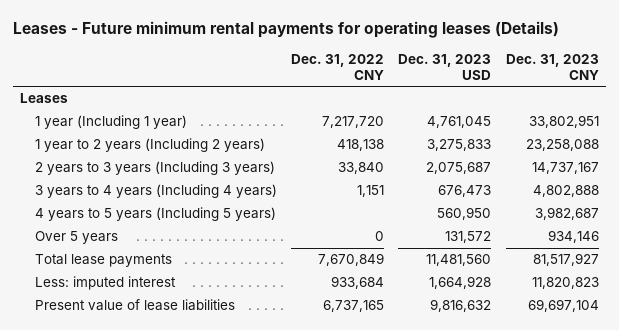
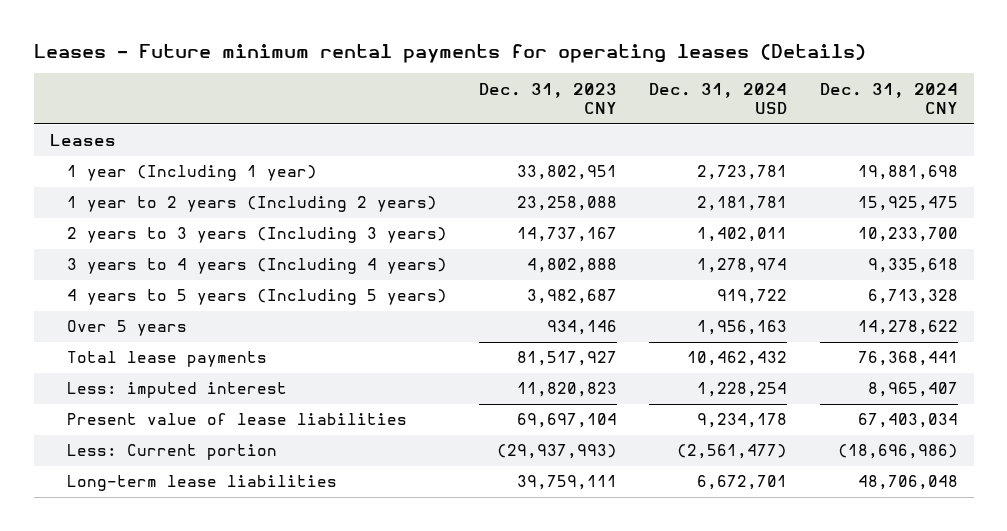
[291,53,385,80] Dec. 31, 2022 CNY -> none
[398,53,492,80] Dec. 31, 2023 USD -> none
none -> [649,82,788,115] Dec. 31, 2024 USD
none -> [819,82,958,115] Dec. 31, 2024 CNY
none -> [67,444,278,461] Less: Current portion
none -> [67,475,338,492] Long-term lease liabilities

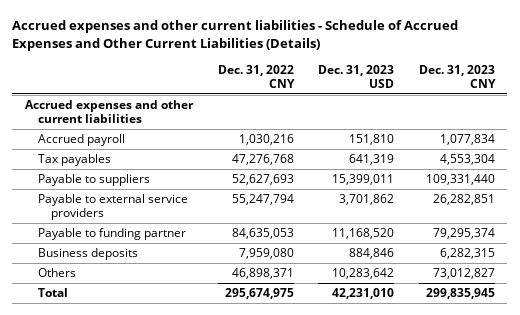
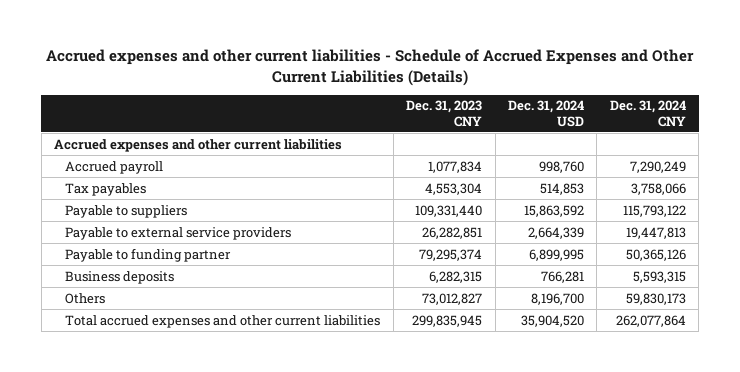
[217,64,295,88] Dec. 31, 2022 CNY -> none
[318,64,395,88] Dec. 31, 2023 USD -> none
none -> [507,100,584,127] Dec. 31, 2024 USD
none -> [609,100,686,127] Dec. 31, 2024 CNY
[37,287,68,297] Total -> [65,314,381,328] Total accrued expenses and other current liabilities

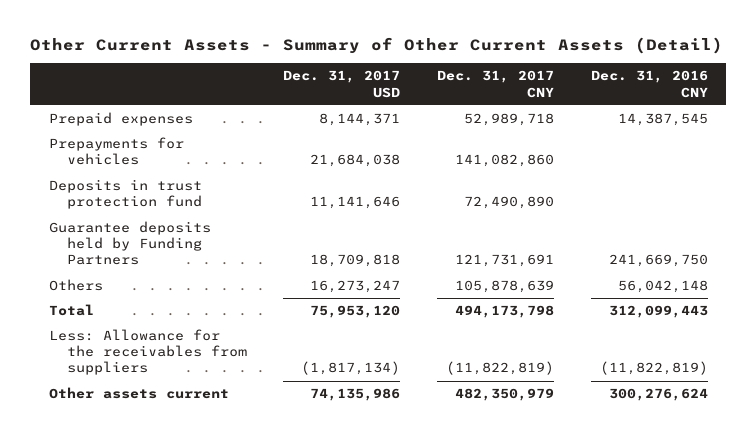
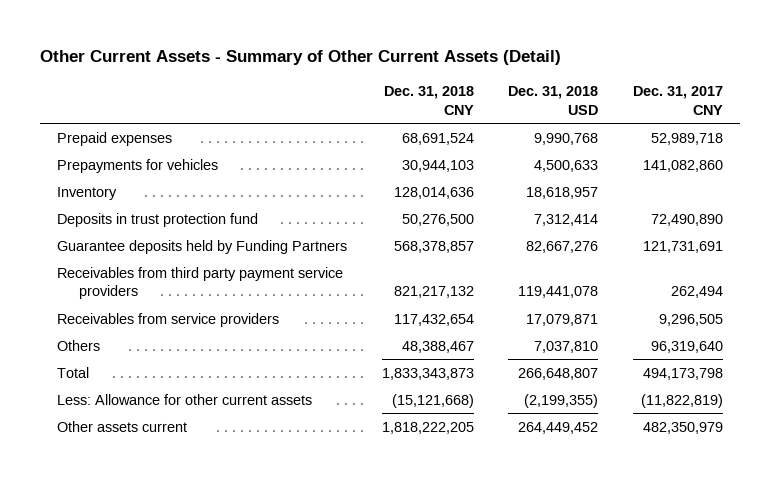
[283,70,401,98] Dec. 31, 2017 USD -> none
[590,70,708,98] Dec. 31, 2016 CNY -> none
none -> [383,85,474,115] Dec. 31, 2018 CNY
none -> [508,85,599,115] Dec. 31, 2018 USD
none -> [56,186,117,200] Inventory
none -> [56,266,343,300] Receivables from third party payment service providers
none -> [56,312,279,327] Receivables from service providers
[455,280,555,294] 105,878,639 -> [650,340,723,353] 96,319,640
[48,329,247,376] Less: Allowance for the receivables from suppliers -> [56,393,312,405] Less: Allowance for other current assets

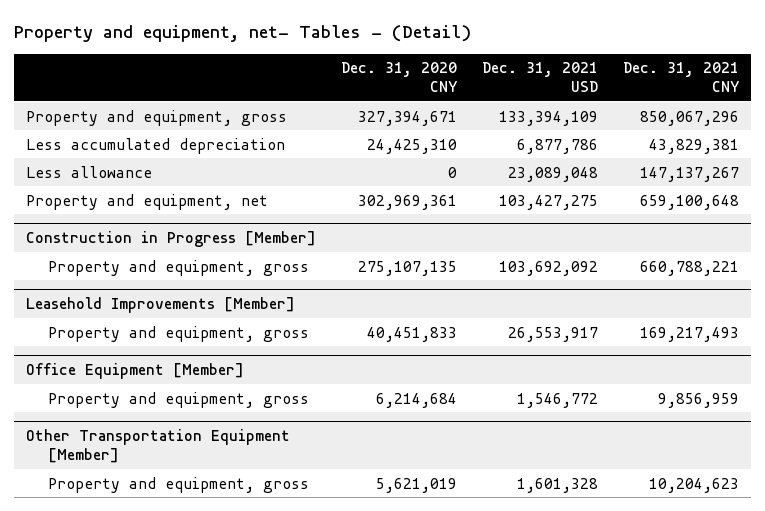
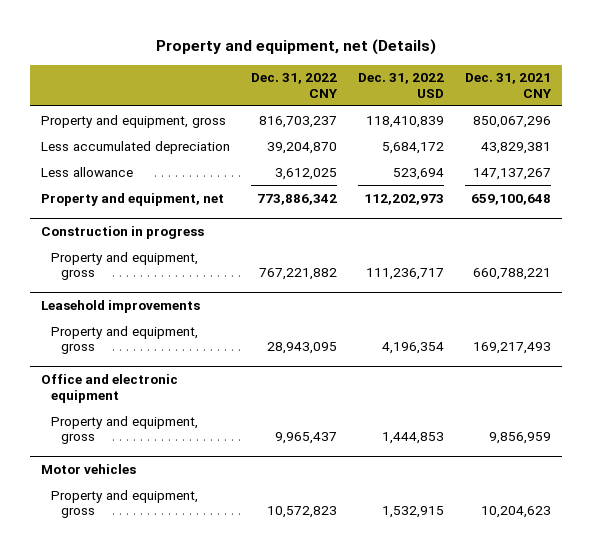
[13,25,471,43] Property and equipment, net- Tables - (Detail) -> [156,39,437,56] Property and equipment, net (Details)
[341,62,459,93] Dec. 31, 2020 CNY -> none
[481,62,598,93] Dec. 31, 2021 USD -> none
none -> [251,73,339,98] Dec. 31, 2022 CNY
none -> [358,73,445,98] Dec. 31, 2022 USD
[26,230,317,247] Construction in Progress [Member] -> [41,226,205,240] Construction in progress
[26,296,296,313] Leasehold Improvements [Member] -> [41,300,201,314] Leasehold improvements
[26,362,245,379] Office Equipment [Member] -> [41,374,179,404] Office and electronic equipment
[26,428,291,463] Other Transportation Equipment [Member] -> [41,464,137,475] Motor vehicles

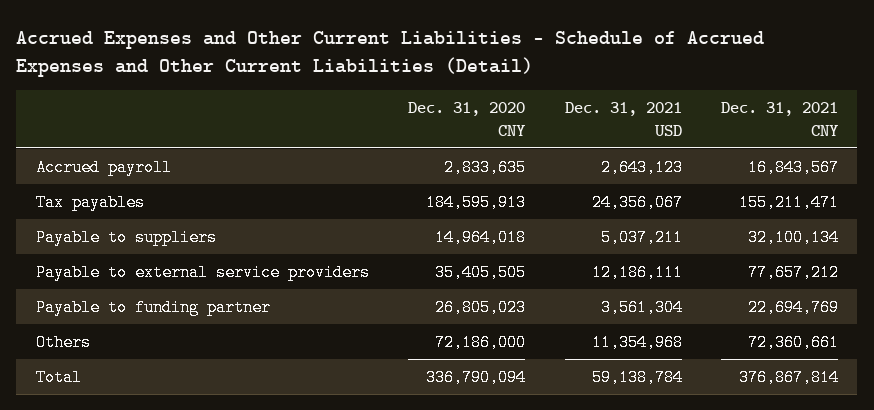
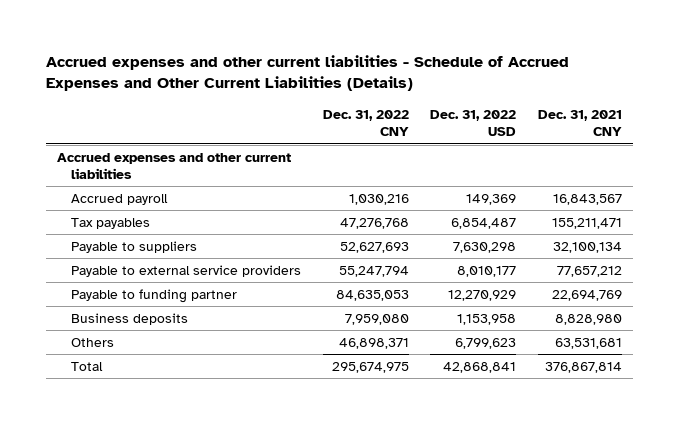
[16,31,765,77] Accrued Expenses and Other Current Liabilities - Schedule of Accrued Expenses and Other Current Liabilities (Detail) -> [45,55,569,92] Accrued expenses and other current liabilities - Schedule of Accrued Expenses and Other Current Liabilities (Details)
[408,101,527,136] Dec. 31, 2020 CNY -> none
[564,101,682,136] Dec. 31, 2021 USD -> none
none -> [322,109,409,137] Dec. 31, 2022 CNY
none -> [430,109,517,137] Dec. 31, 2022 USD
none -> [56,152,291,180] Accrued expenses and other current liabilities
none -> [71,312,189,325] Business deposits
[747,333,839,351] 72,360,661 -> [554,337,622,349] 63,531,681

